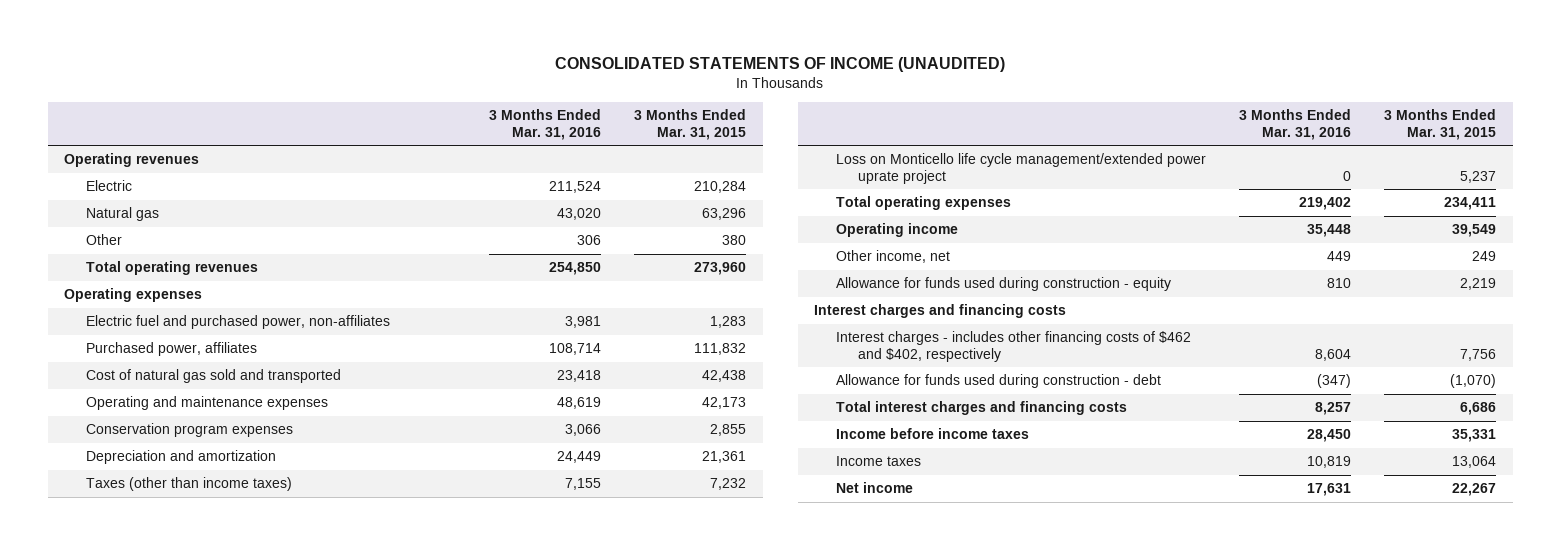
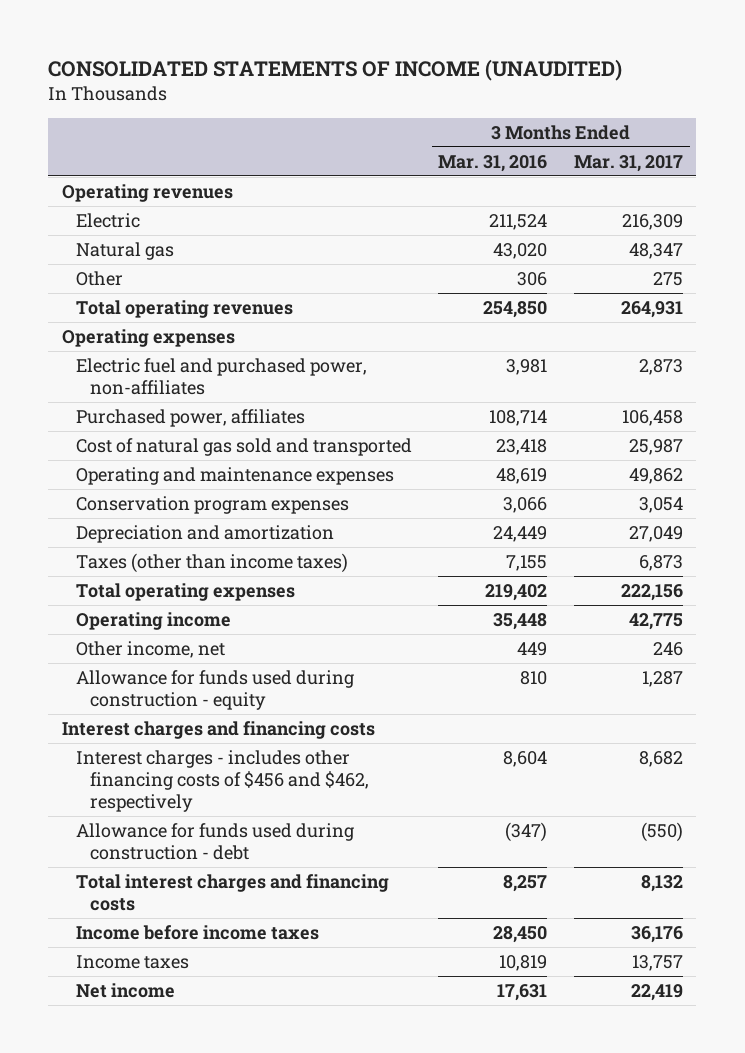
[634,109,747,140] 3 Months Ended Mar. 31, 2015 -> none
none -> [573,154,683,172] Mar. 31, 2017
[835,153,1206,184] Loss on Monticello life cycle management/extended power uprate project -> none
[835,331,1191,362] Interest charges - includes other financing costs of $462 and $402, respectively -> [75,749,370,813] Interest charges - includes other financing costs of $456 and $462, respectively

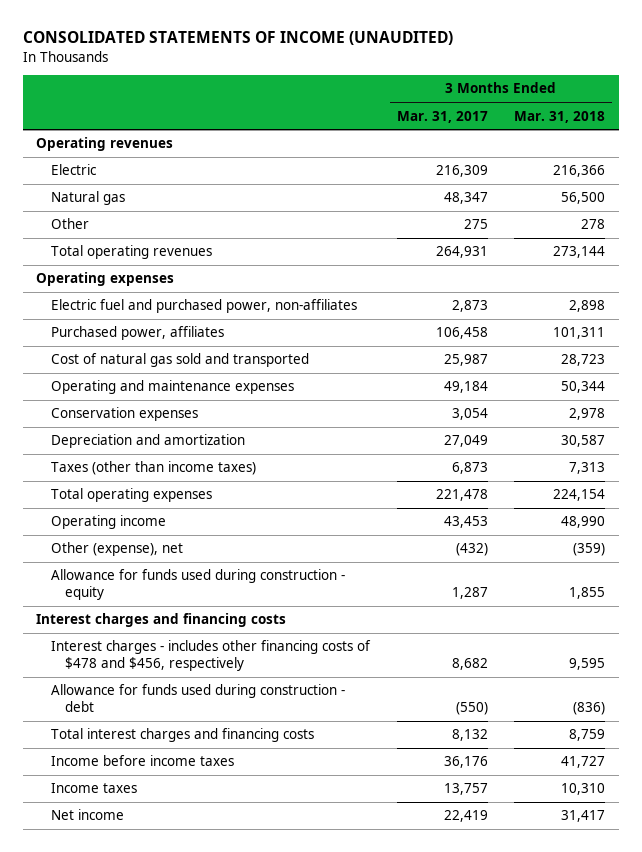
[438,154,548,172] Mar. 31, 2016 -> none
none -> [514,110,606,123] Mar. 31, 2018
[628,467,683,484] 49,862 -> [443,381,488,394] 49,184
[75,495,349,514] Conservation program expenses -> [50,407,198,422] Conservation expenses
[620,583,683,601] 222,156 -> [435,489,488,502] 221,478
[628,612,683,630] 42,775 -> [443,516,488,529] 43,453
[75,640,225,658] Other income, net -> [50,542,183,557] Other (expense), net
[652,641,683,656] 246 -> [455,543,488,557] (432)
[75,749,370,813] Interest charges - includes other financing costs of $456 and $462, respectively -> [50,640,371,672] Interest charges - includes other financing costs of $478 and $456, respectively

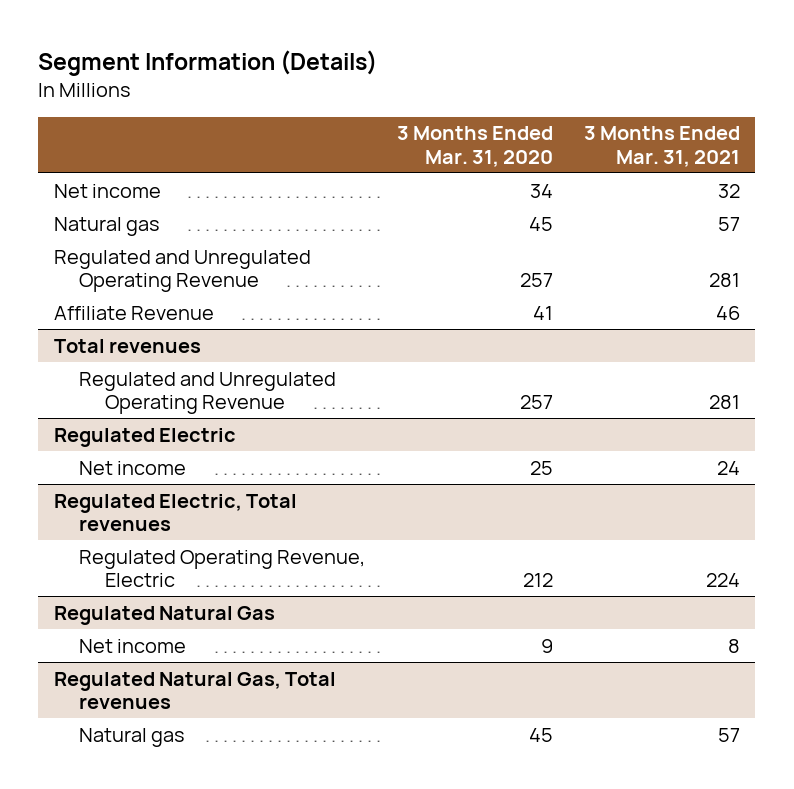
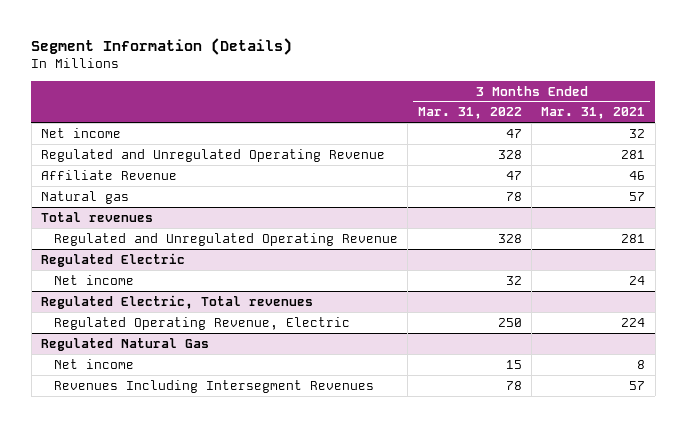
[396,126,553,167] 3 Months Ended Mar. 31, 2020 -> none
none -> [417,107,522,120] Mar. 31, 2022
[54,216,161,236] Natural gas -> [41,190,130,204] Natural gas
[54,671,337,710] Regulated Natural Gas, Total revenues -> none
[79,727,186,747] Natural gas -> none
none -> [54,379,375,393] Revenues Including Intersegment Revenues

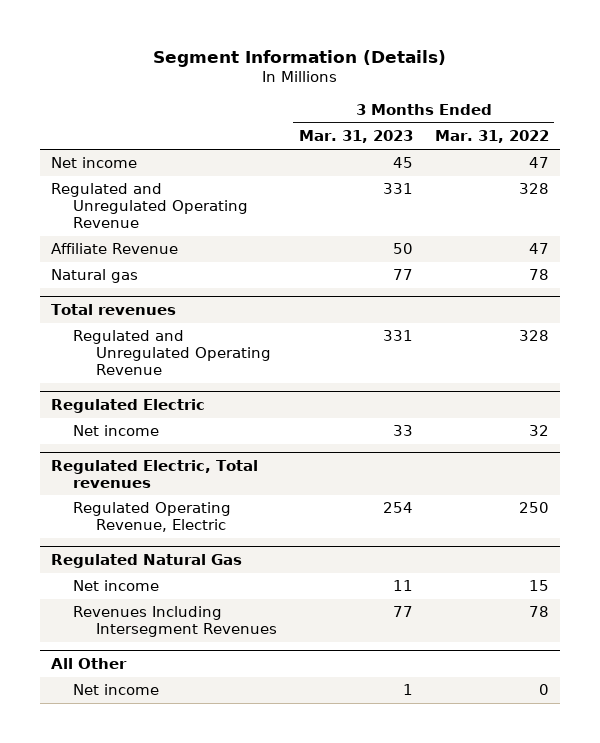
[541,107,646,120] Mar. 31, 2021 -> none
none -> [298,130,413,144] Mar. 31, 2023
none -> [50,657,127,669] All Other
none -> [73,684,160,696] Net income

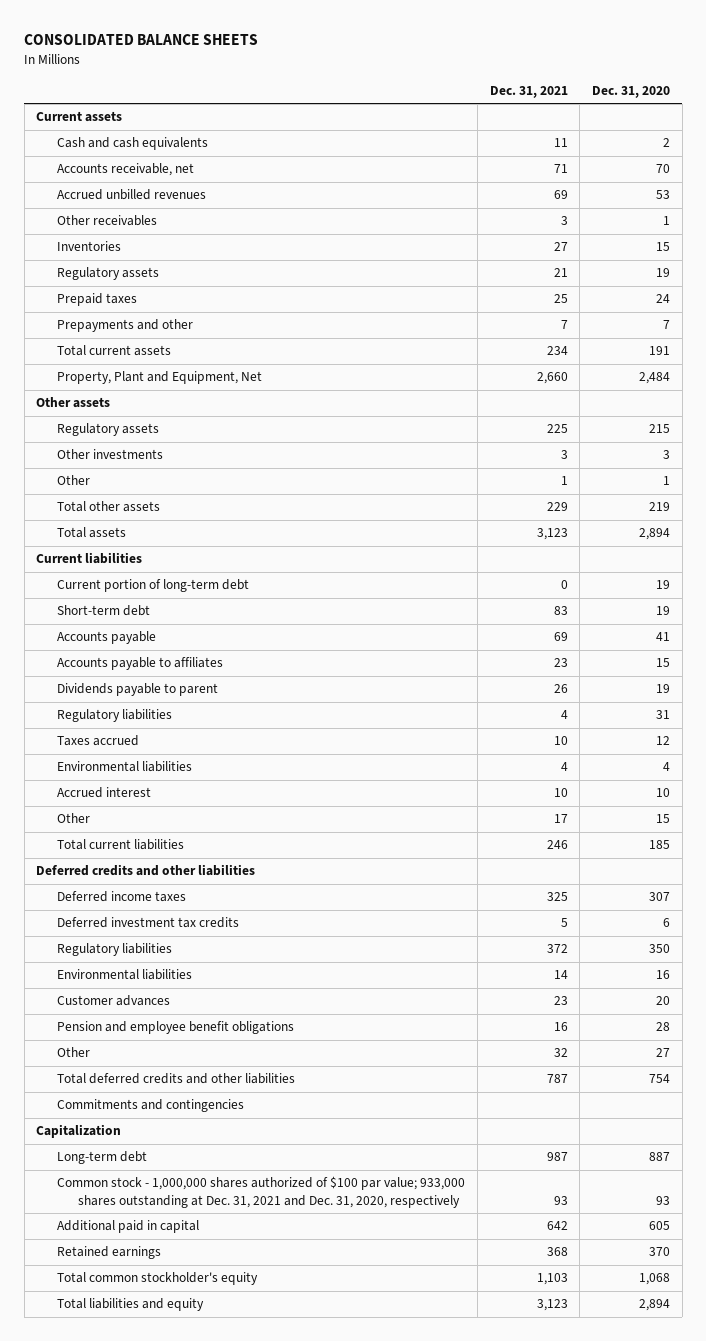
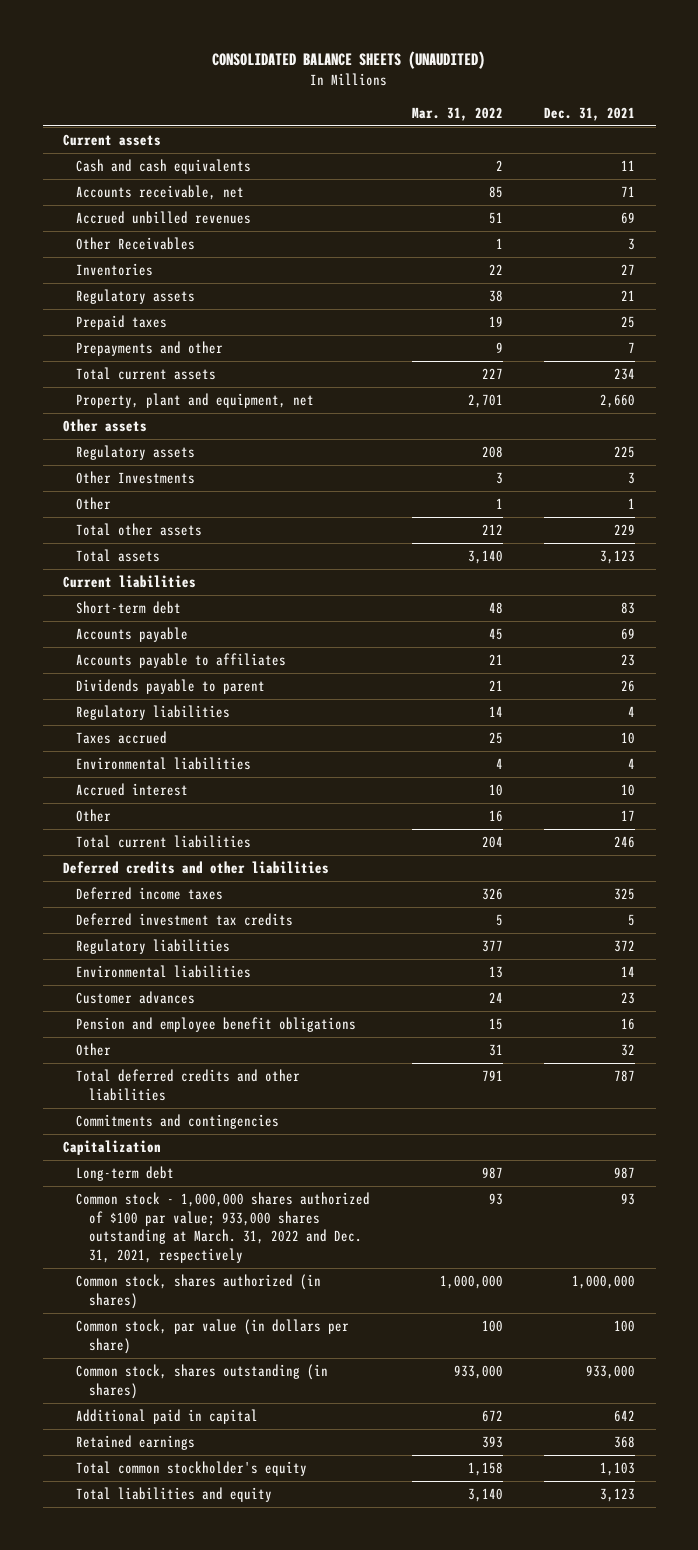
[24,34,259,46] CONSOLIDATED BALANCE SHEETS -> [212,51,486,70] CONSOLIDATED BALANCE SHEETS (UNAUDITED)
[591,85,670,98] Dec. 31, 2020 -> none
none -> [411,106,503,121] Mar. 31, 2022
[57,215,158,227] Other receivables -> [76,237,196,251] Other Receivables
[57,371,263,385] Property, Plant and Equipment, Net -> [76,393,315,409] Property, plant and equipment, net
[57,449,164,460] Other investments -> [76,471,196,485] Other Investments
[57,579,250,593] Current portion of long-term debt -> none
[57,1176,466,1208] Common stock - 1,000,000 shares authorized of $100 par value; 933,000 shares outstanding at Dec. 31, 2021 and Dec. 31, 2020, respectively -> [76,1192,371,1264] Common stock - 1,000,000 shares authorized of $100 par value; 933,000 shares outstanding at March. 31, 2022 and Dec. 31, 2021, respectively
none -> [76,1274,322,1309] Common stock, shares authorized (in shares)
none -> [76,1319,350,1354] Common stock, par value (in dollars per share)
none -> [76,1364,329,1399] Common stock, shares outstanding (in shares)

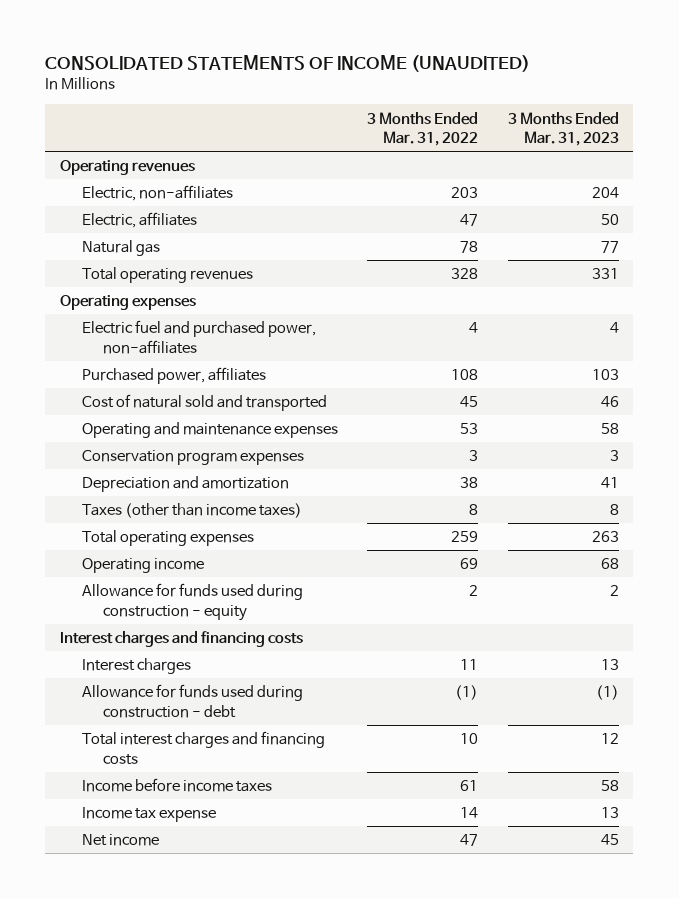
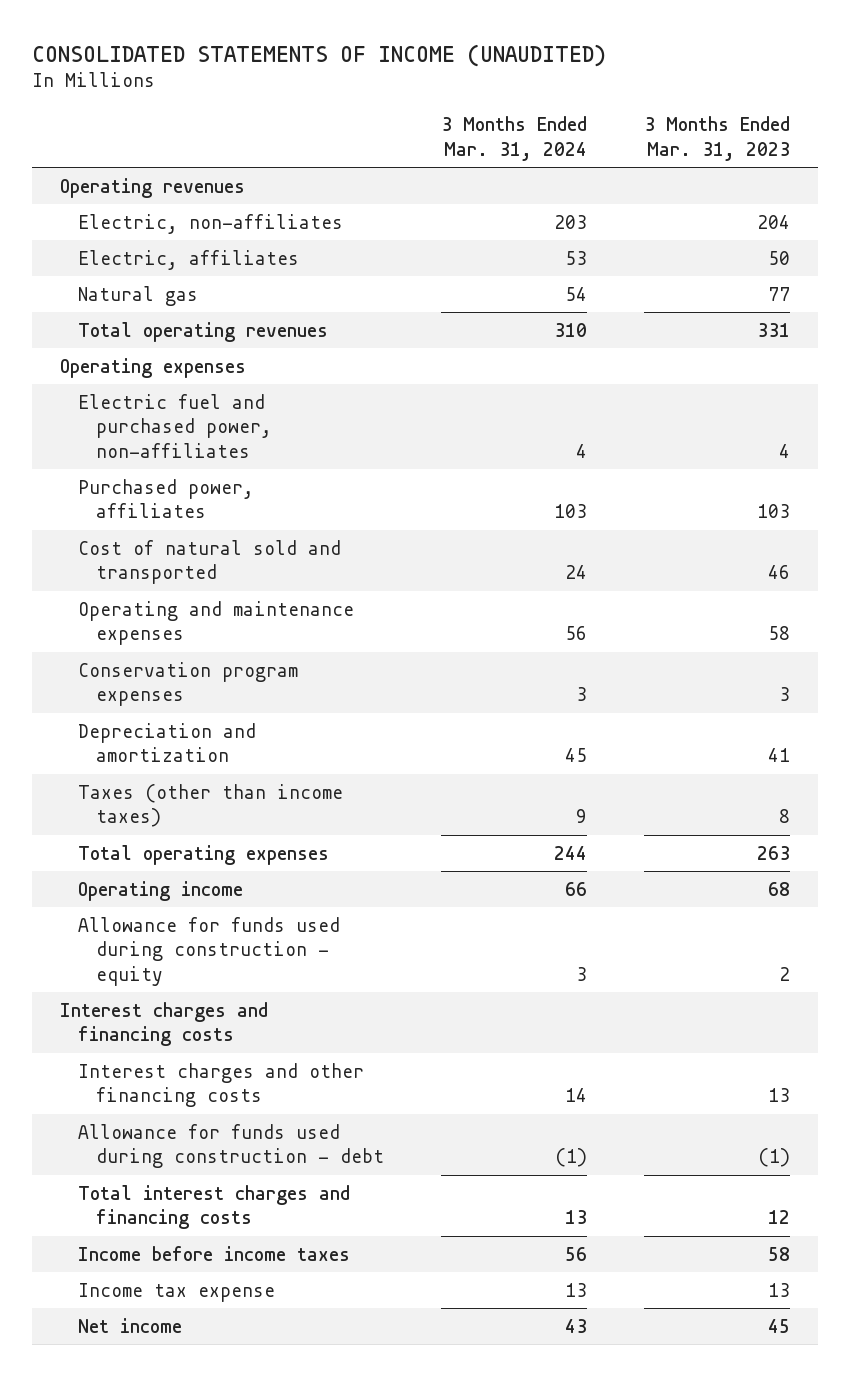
[367,111,479,146] 3 Months Ended Mar. 31, 2022 -> none
none -> [440,116,587,161] 3 Months Ended Mar. 31, 2024
[81,658,191,675] Interest charges -> [77,1062,364,1108] Interest charges and other financing costs

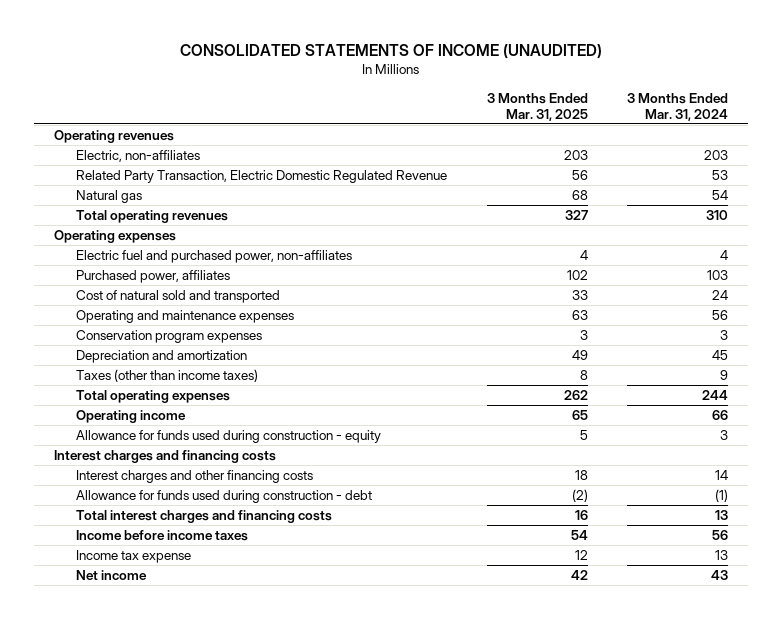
[643,116,790,161] 3 Months Ended Mar. 31, 2023 -> none
none -> [486,92,588,121] 3 Months Ended Mar. 31, 2025
[77,249,299,270] Electric, affiliates -> none
none -> [75,170,447,184] Related Party Transaction, Electric Domestic Regulated Revenue

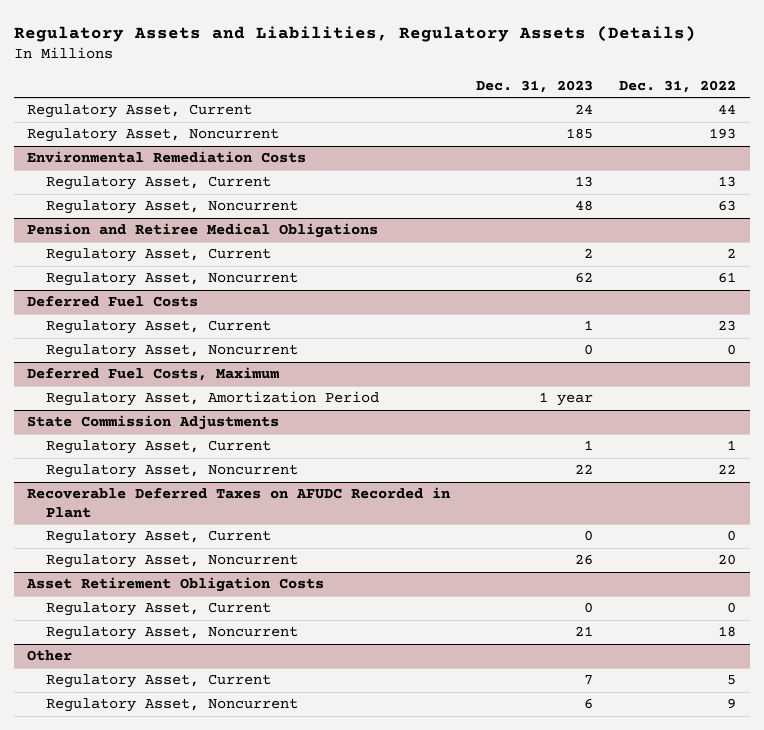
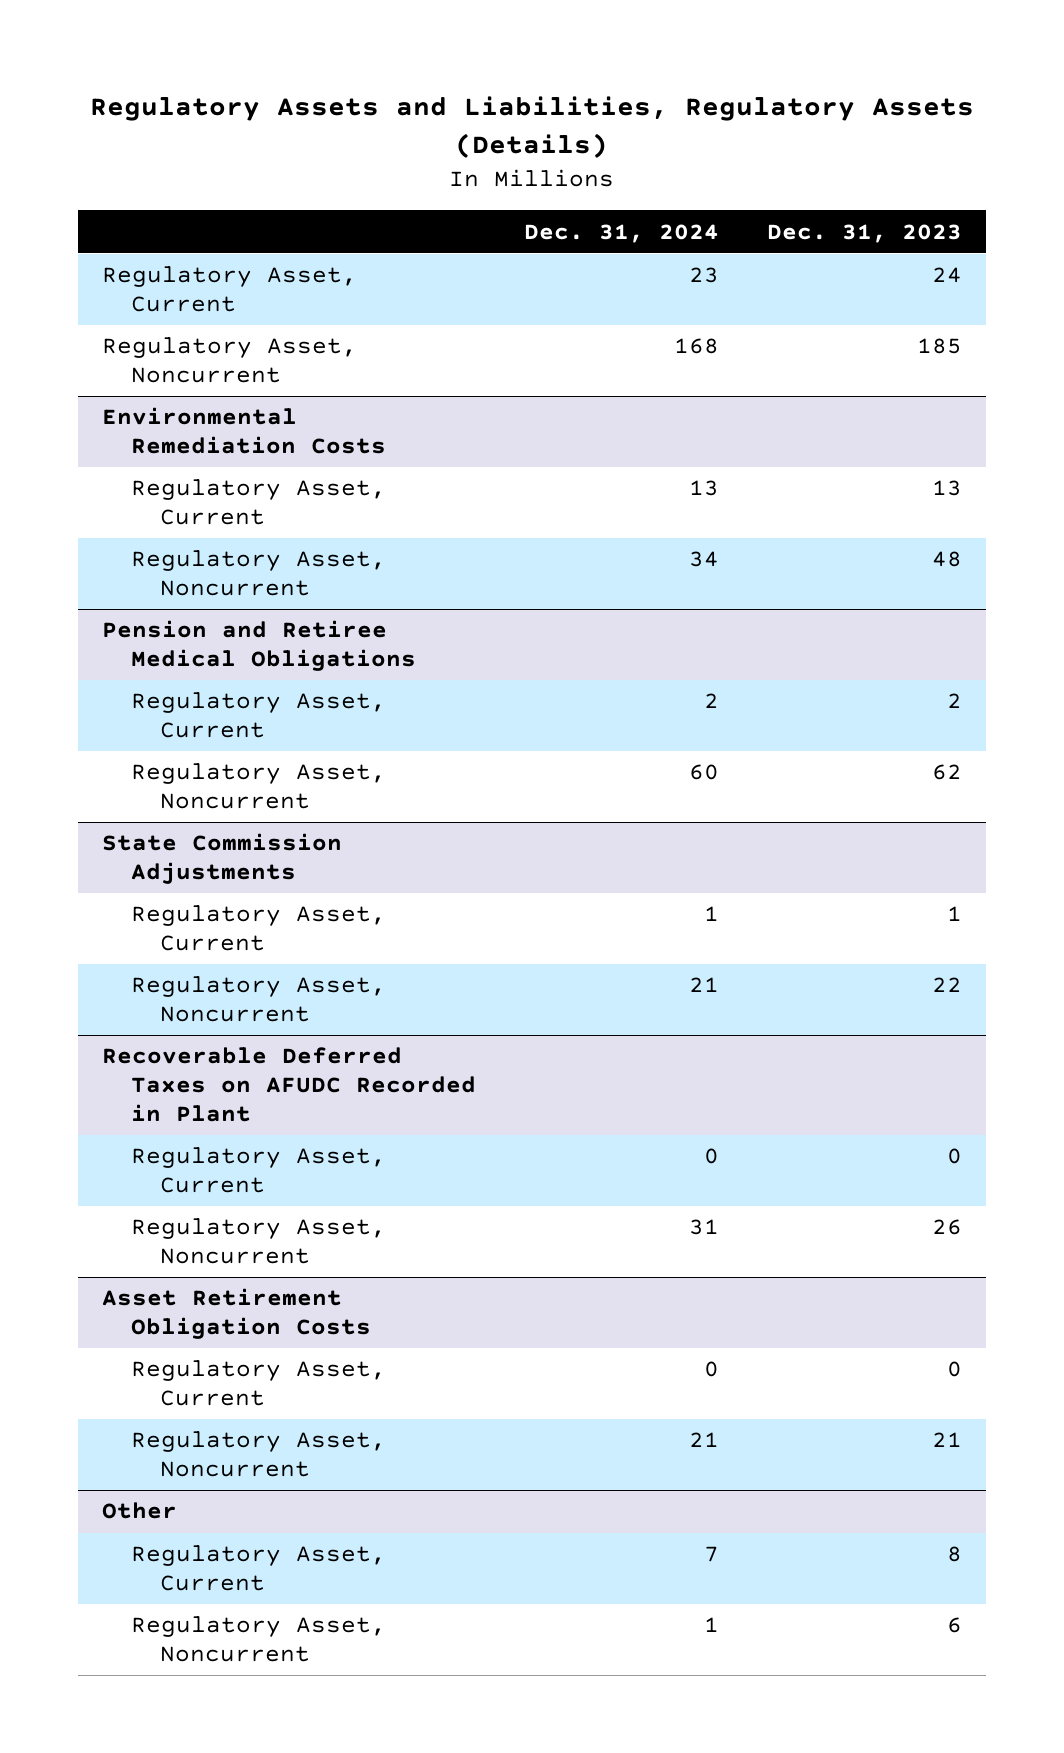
[619,79,737,93] Dec. 31, 2022 -> none
none -> [523,223,719,243] Dec. 31, 2024
[27,296,199,308] Deferred Fuel Costs -> none
[46,320,272,335] Regulatory Asset, Current -> none
[46,344,299,359] Regulatory Asset, Noncurrent -> none
[27,367,280,382] Deferred Fuel Costs, Maximum -> none
[46,391,380,407] Regulatory Asset, Amortization Period -> none
[584,675,594,686] 7 -> [946,1546,962,1563] 8

